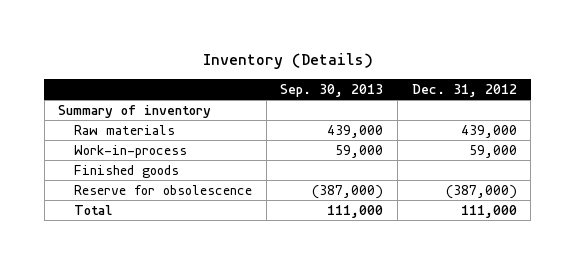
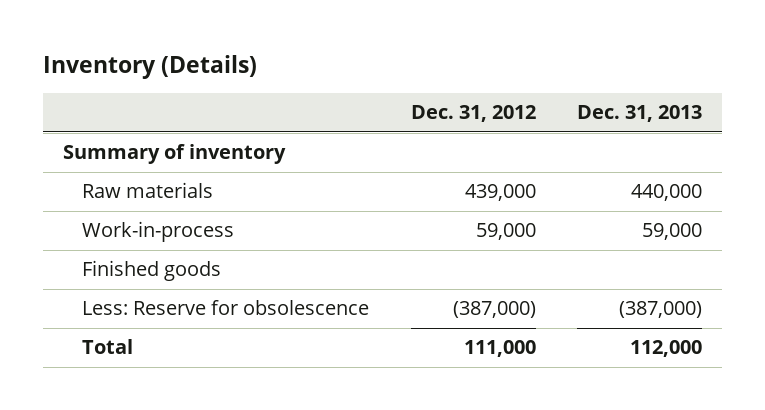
[280,83,384,97] Sep. 30, 2013 -> none
none -> [576,105,702,123] Dec. 31, 2013
[73,184,252,195] Reserve for obsolescence -> [82,300,370,316] Less: Reserve for obsolescence

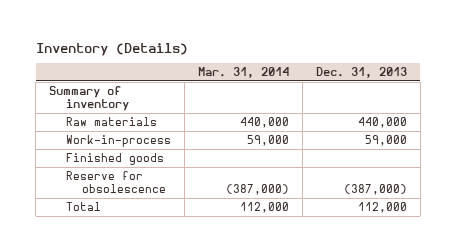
[410,105,536,123] Dec. 31, 2012 -> none
none -> [197,67,289,79] Mar. 31, 2014
[82,300,370,316] Less: Reserve for obsolescence -> [65,170,166,194] Reserve for obsolescence

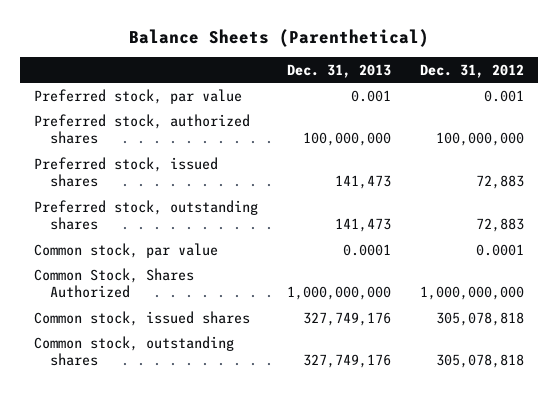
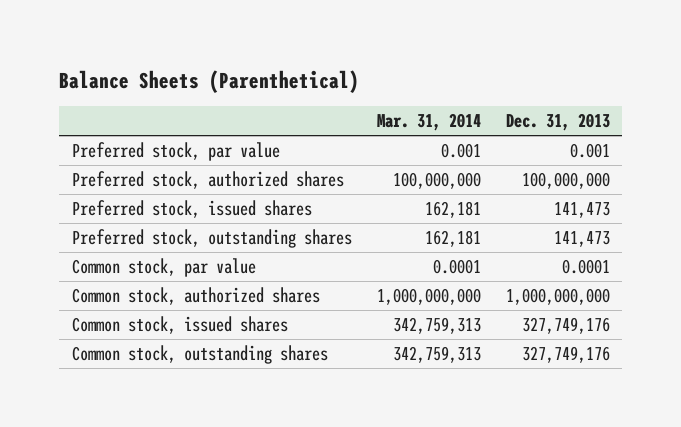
[419,63,524,78] Dec. 31, 2012 -> none
none -> [376,113,481,132] Mar. 31, 2014
[34,267,195,299] Common Stock, Shares Authorized -> [71,286,320,305] Common stock, authorized shares

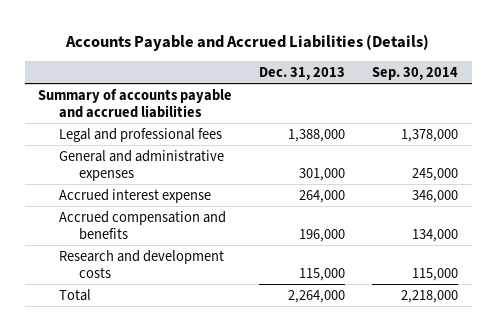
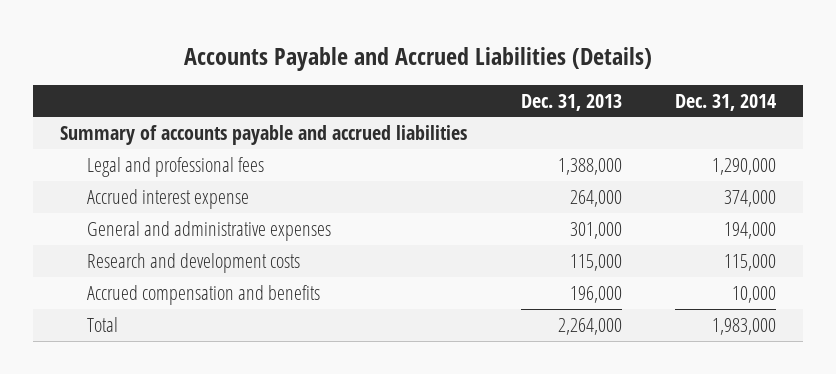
[372,67,459,81] Sep. 30, 2014 -> none
none -> [675,93,777,111] Dec. 31, 2014
[58,149,224,182] General and administrative expenses -> [87,220,332,241] General and administrative expenses
[58,210,226,241] Accrued compensation and benefits -> [87,284,321,305] Accrued compensation and benefits

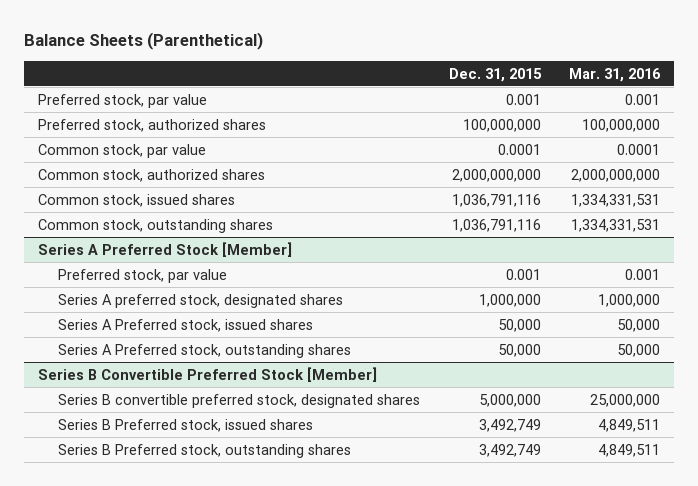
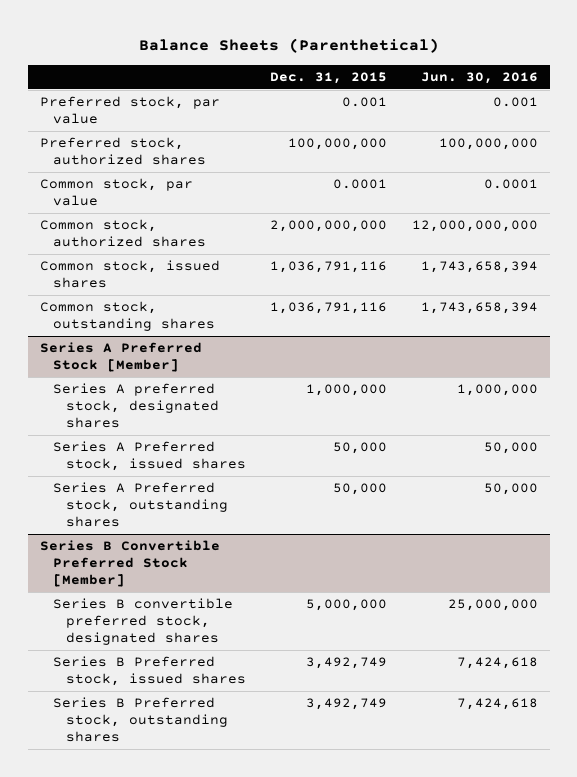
[569,67,662,82] Mar. 31, 2016 -> none
none -> [420,71,538,84] Jun. 30, 2016
[58,268,228,283] Preferred stock, par value -> none

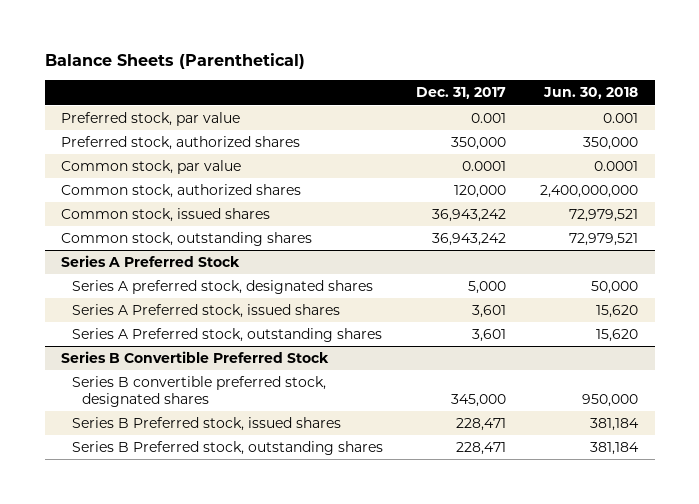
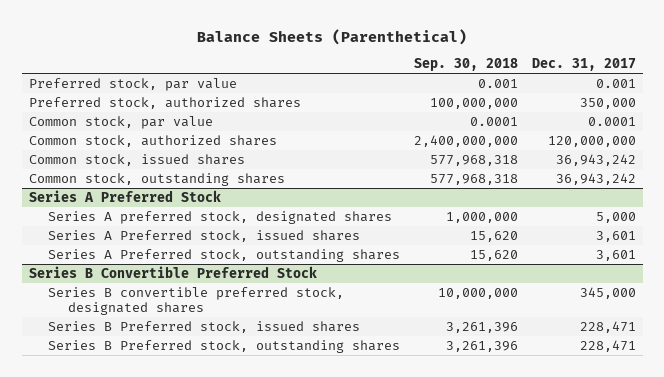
[542,87,638,100] Jun. 30, 2018 -> none
none -> [414,58,519,72] Sep. 30, 2018
[454,185,507,199] 120,000 -> [547,135,636,147] 120,000,000

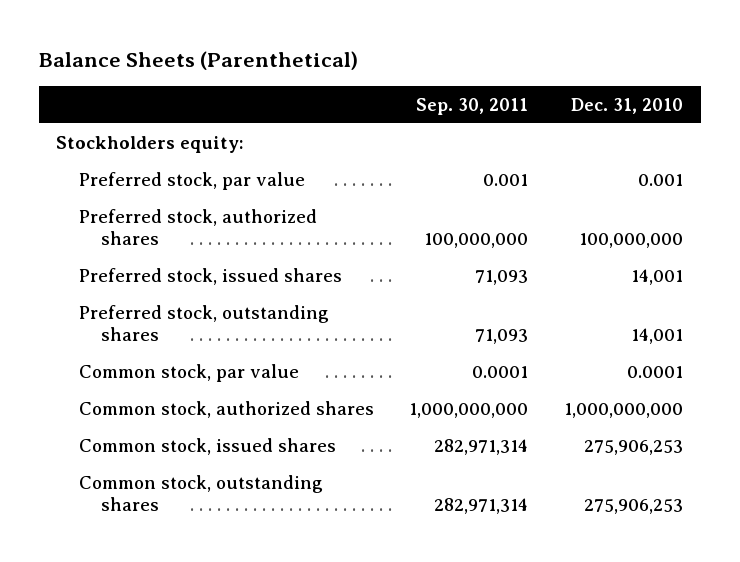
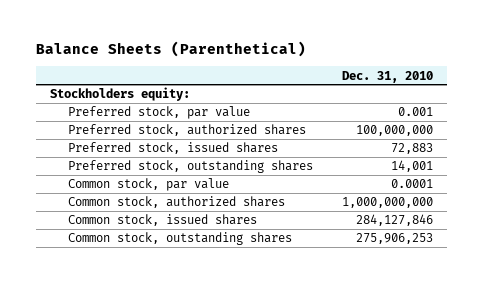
[416,97,529,115] Sep. 30, 2011 -> none
[631,268,684,285] 14,001 -> [390,143,433,155] 72,883
[584,439,684,455] 275,906,253 -> [355,214,433,227] 284,127,846

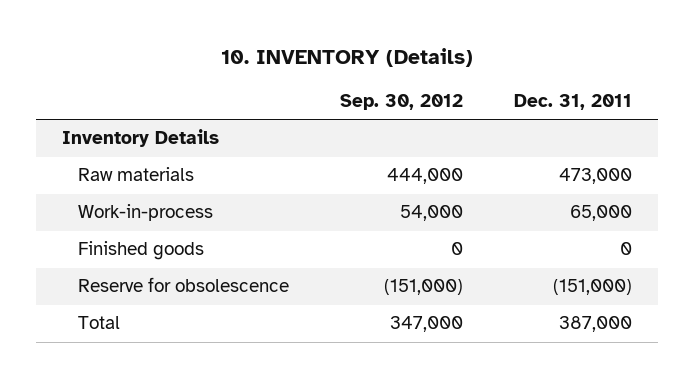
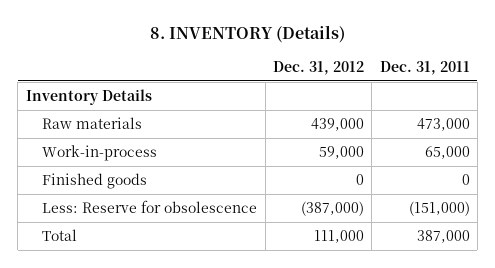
[220,48,473,68] 10. INVENTORY (Details) -> [149,25,345,44] 8. INVENTORY (Details)
[340,94,464,111] Sep. 30, 2012 -> none
none -> [273,60,365,75] Dec. 31, 2012
[78,277,290,293] Reserve for obsolescence -> [42,199,258,213] Less: Reserve for obsolescence

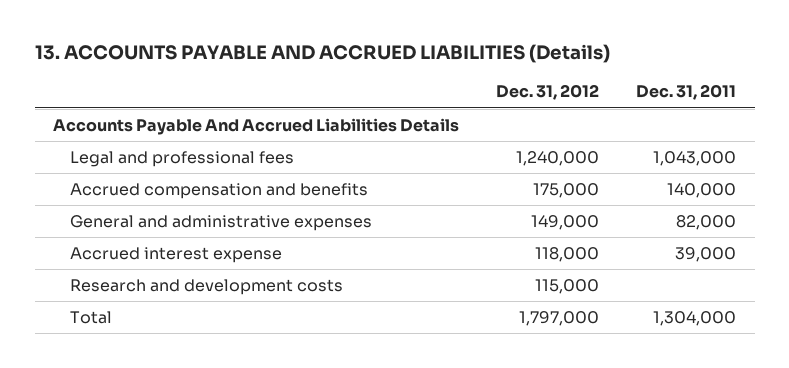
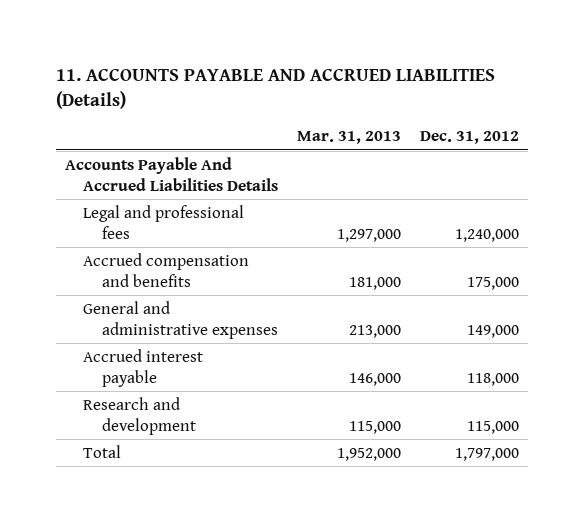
[34,44,610,64] 13. ACCOUNTS PAYABLE AND ACCRUED LIABILITIES (Details) -> [55,67,495,110] 11. ACCOUNTS PAYABLE AND ACCRUED LIABILITIES (Details)
[636,84,737,101] Dec. 31, 2011 -> none
none -> [296,131,401,145] Mar. 31, 2013
[70,246,283,263] Accrued interest expense -> [83,348,204,387] Accrued interest payable
[70,278,344,295] Research and development costs -> [83,396,197,435] Research and development

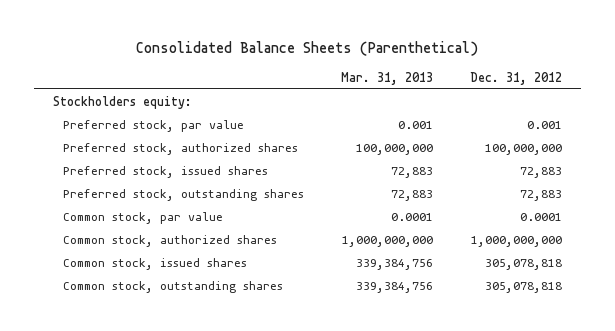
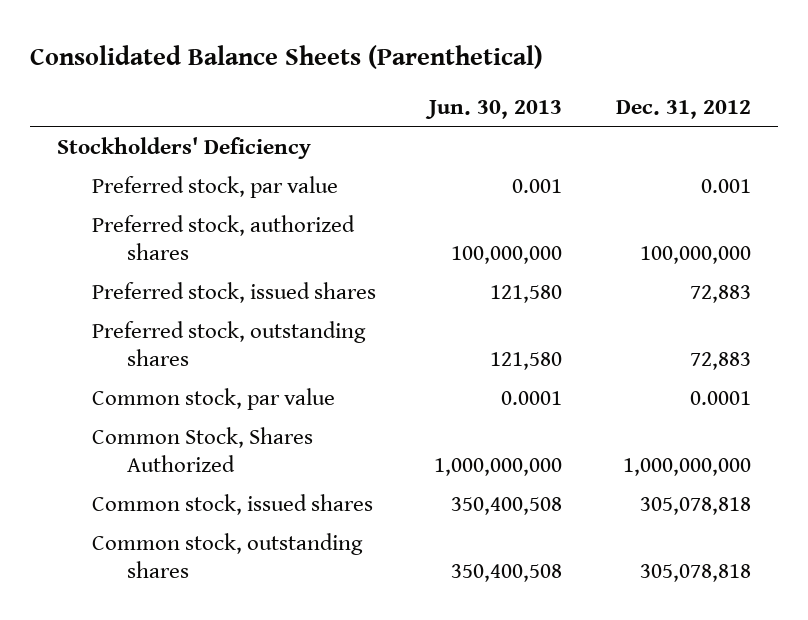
[340,71,433,85] Mar. 31, 2013 -> none
none -> [425,99,563,119] Jun. 30, 2013
[52,95,192,109] Stockholders equity: -> [56,136,311,159] Stockholders' Deficiency
[62,234,277,247] Common stock, authorized shares -> [91,426,313,472] Common Stock, Shares Authorized

